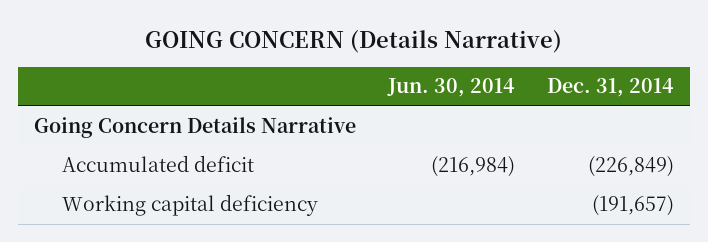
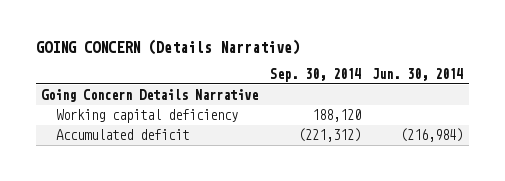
[547,78,675,98] Dec. 31, 2014 -> none
none -> [269,67,361,82] Sep. 30, 2014
[62,155,255,173] Accumulated deficit -> [56,129,190,141] Accumulated deficit

